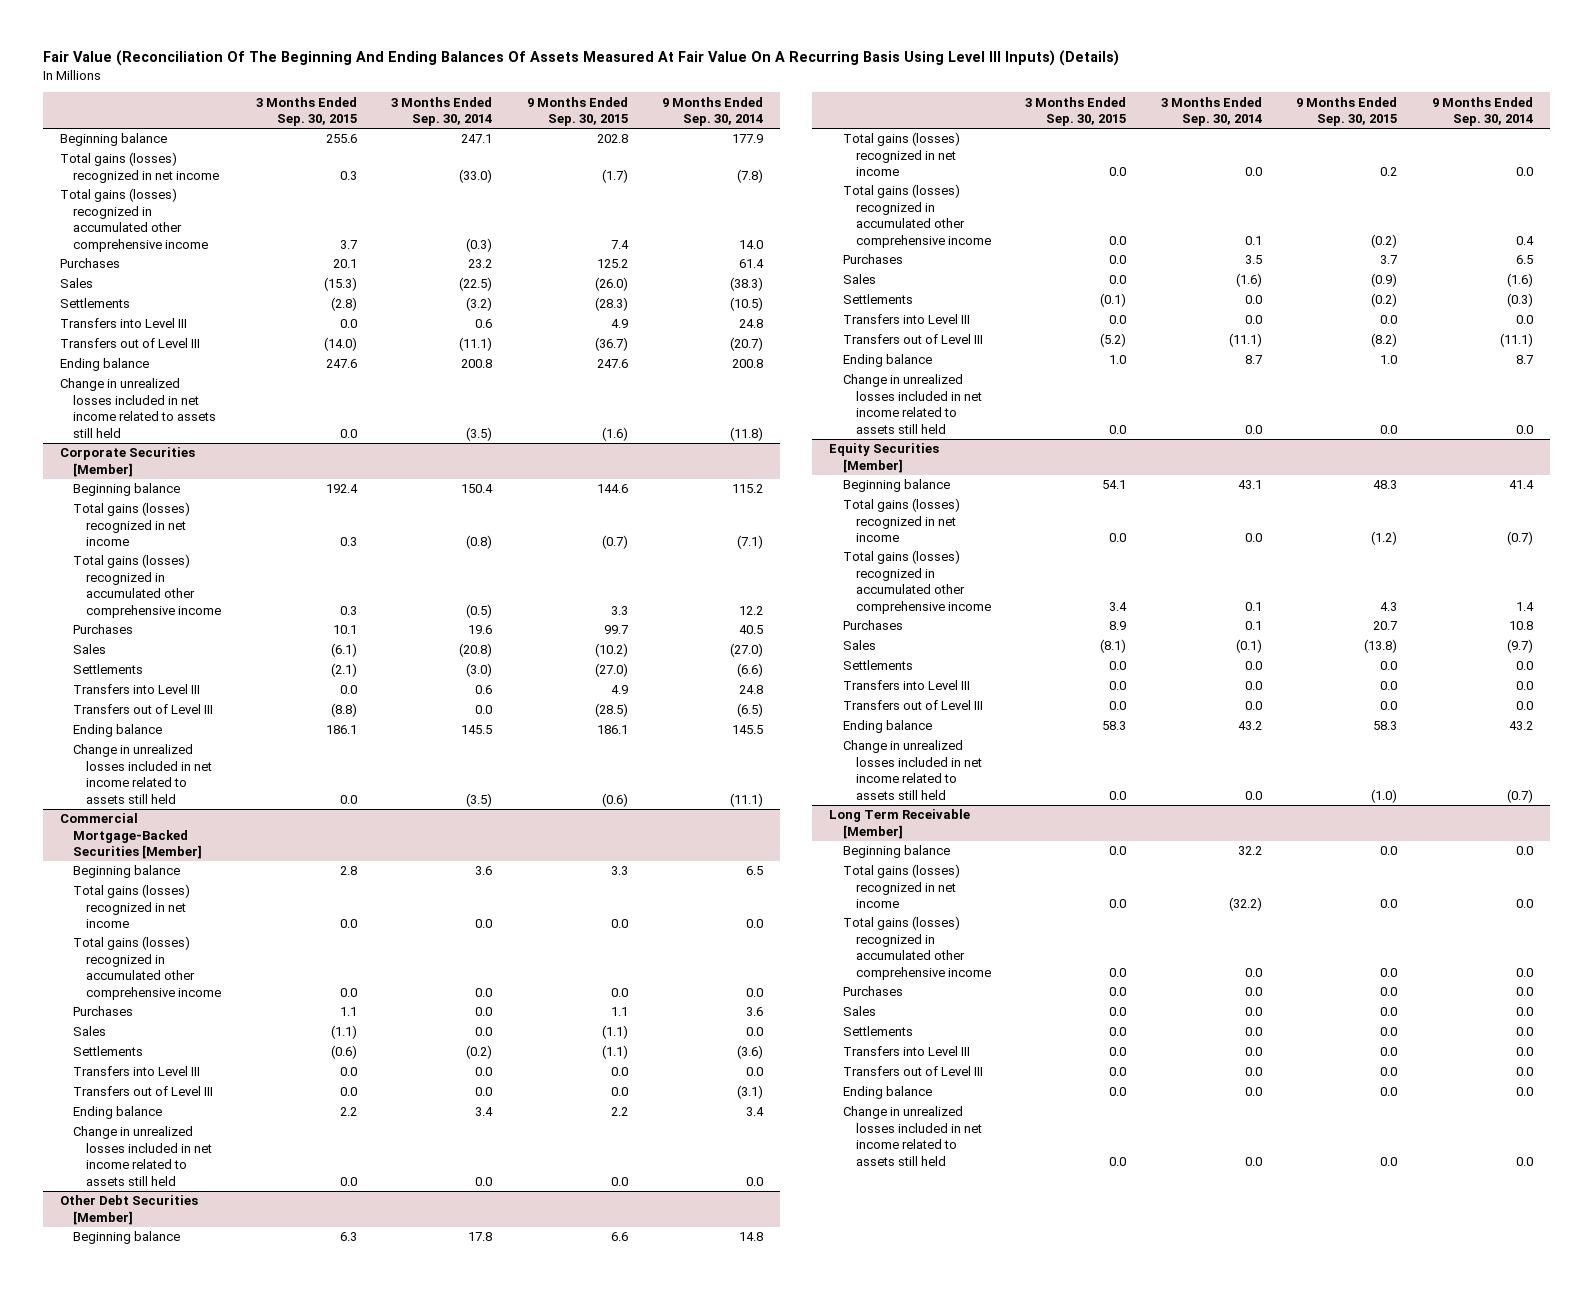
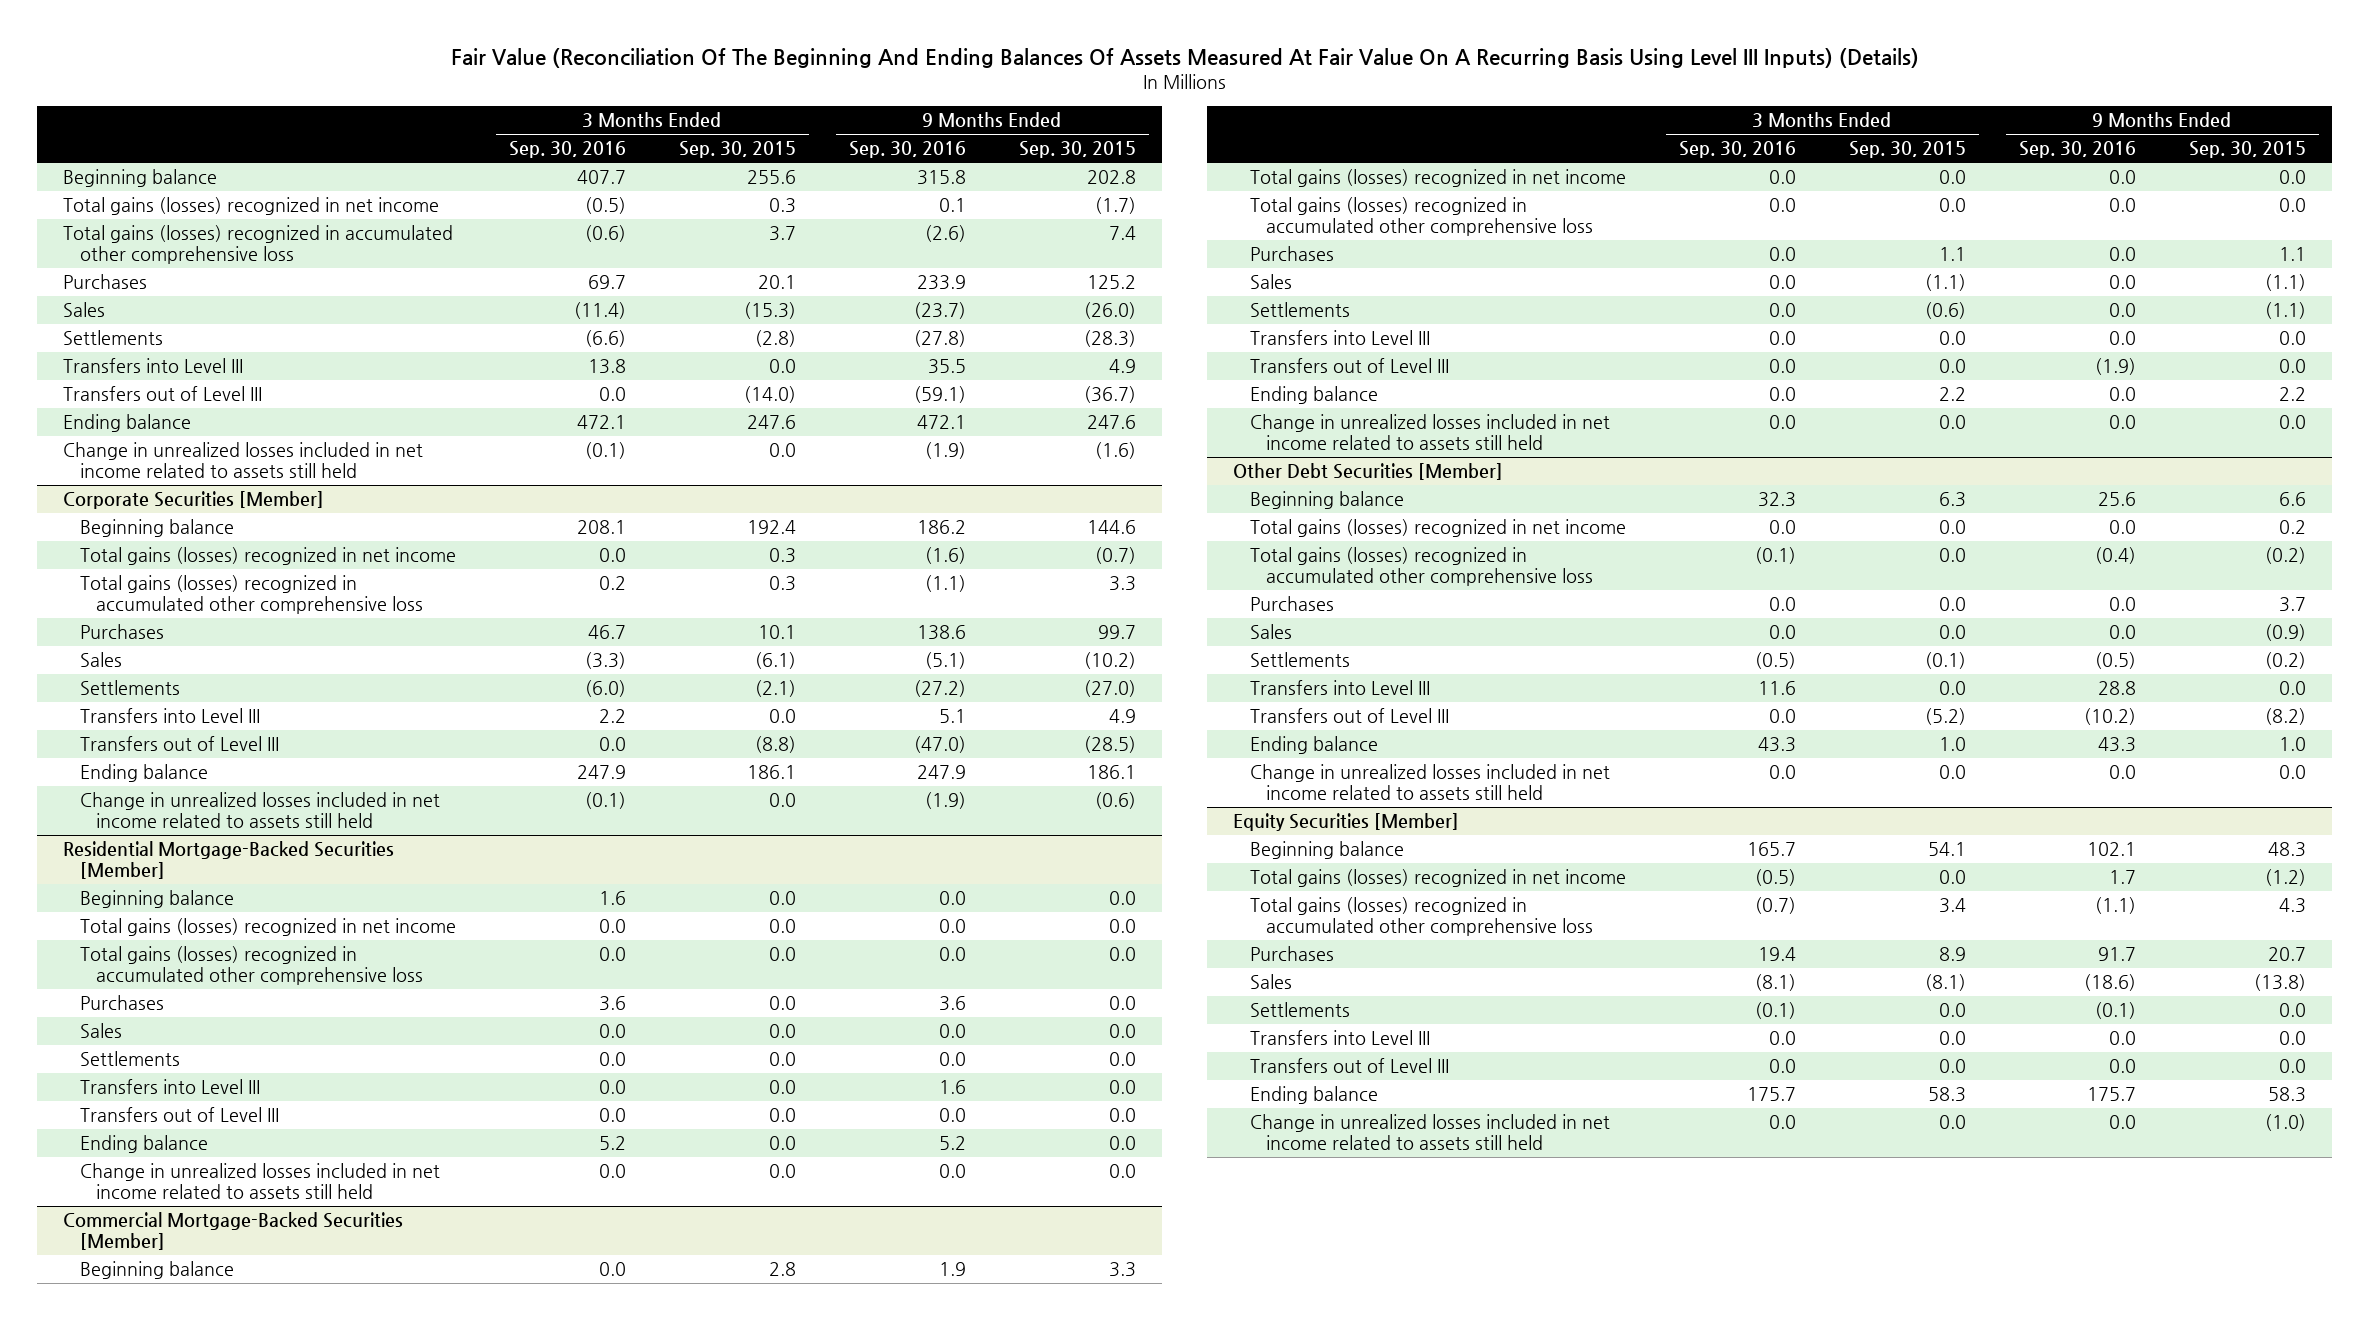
[391,96,493,127] 3 Months Ended Sep. 30, 2014 -> none
[661,96,763,127] 9 Months Ended Sep. 30, 2014 -> none
none -> [508,141,626,159] Sep. 30, 2016
none -> [848,141,966,159] Sep. 30, 2016
[59,188,209,252] Total gains (losses) recognized in accumulated other comprehensive income -> [63,225,454,264] Total gains (losses) recognized in accumulated other comprehensive loss
[73,554,222,618] Total gains (losses) recognized in accumulated other comprehensive income -> [79,575,424,614] Total gains (losses) recognized in accumulated other comprehensive loss
none -> [63,841,395,879] Residential Mortgage-Backed Securities [Member]
none -> [79,890,234,909] Beginning balance
none -> [79,918,456,937] Total gains (losses) recognized in net income
none -> [79,946,424,985] Total gains (losses) recognized in accumulated other comprehensive loss
none -> [79,995,164,1011] Purchases
none -> [79,1023,122,1039] Sales
none -> [79,1051,180,1067] Settlements
none -> [79,1079,260,1095] Transfers into Level III
none -> [79,1107,279,1123] Transfers out of Level III
none -> [79,1135,208,1154] Ending balance
none -> [79,1163,440,1199] Change in unrealized losses included in net income related to assets still held
[73,936,222,1000] Total gains (losses) recognized in accumulated other comprehensive income -> [1249,197,1594,236] Total gains (losses) recognized in accumulated other comprehensive loss
[842,184,991,248] Total gains (losses) recognized in accumulated other comprehensive income -> [1249,547,1594,586] Total gains (losses) recognized in accumulated other comprehensive loss
[842,550,991,614] Total gains (losses) recognized in accumulated other comprehensive income -> [1249,897,1594,936] Total gains (losses) recognized in accumulated other comprehensive loss
[829,809,971,839] Long Term Receivable [Member] -> none
[842,845,950,859] Beginning balance -> none
[842,864,960,909] Total gains (losses) recognized in net income -> none
[842,916,991,980] Total gains (losses) recognized in accumulated other comprehensive income -> none
[842,986,903,997] Purchases -> none
[842,1006,876,1017] Sales -> none
[842,1026,913,1037] Settlements -> none
[842,1046,970,1057] Transfers into Level III -> none
[842,1066,983,1077] Transfers out of Level III -> none
[842,1086,932,1100] Ending balance -> none
[842,1106,982,1166] Change in unrealized losses included in net income related to assets still held -> none

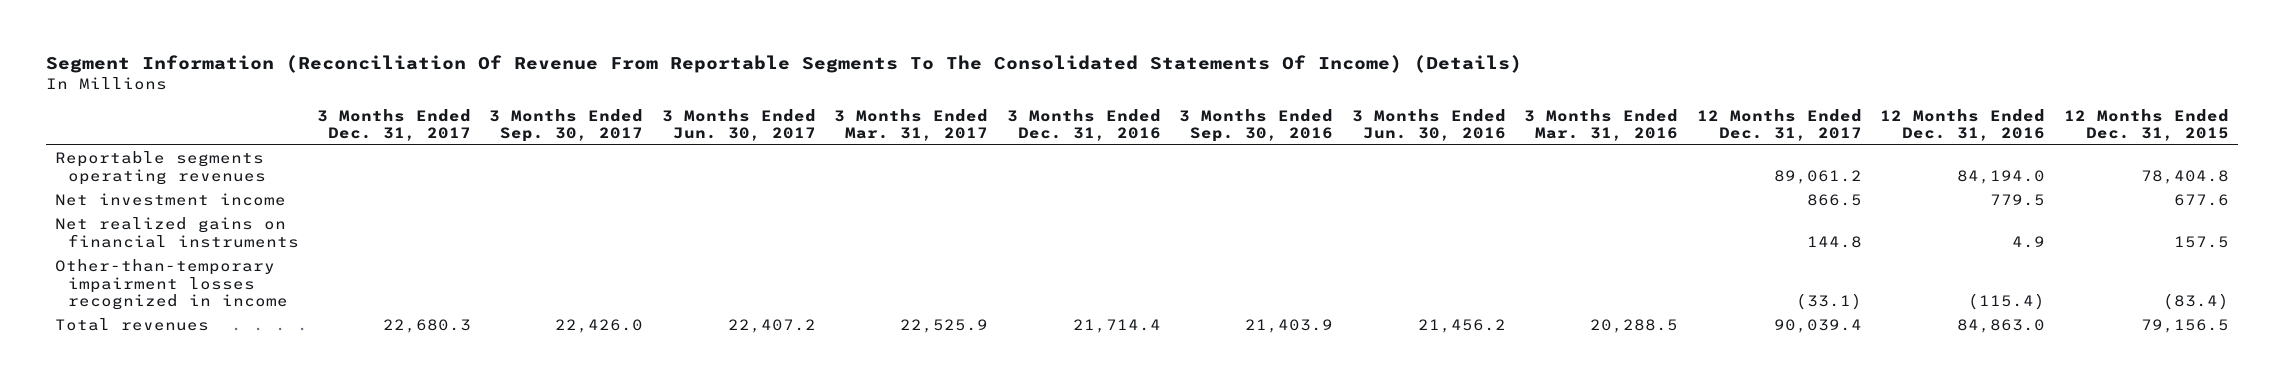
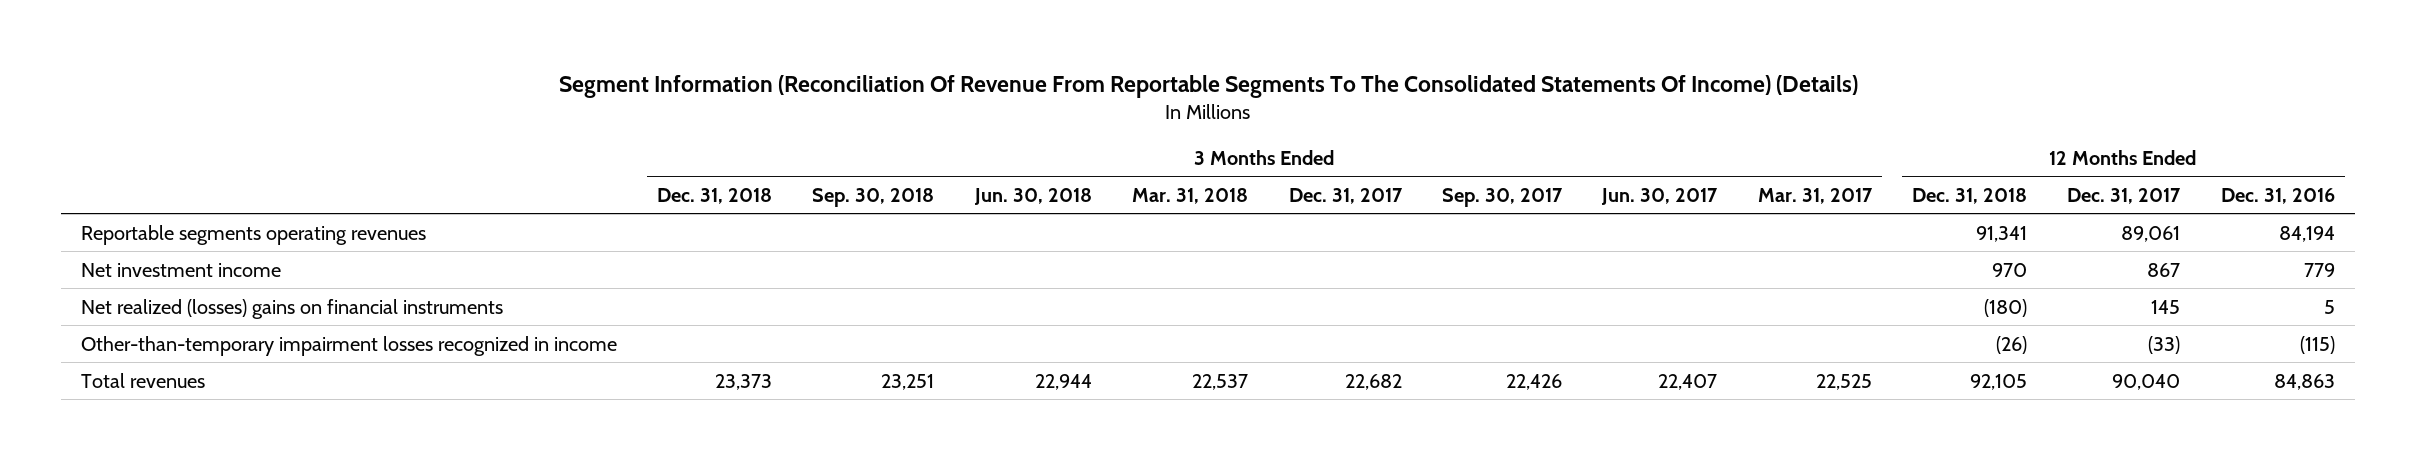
[1006,108,1161,142] 3 Months Ended Dec. 31, 2016 -> none
[1179,108,1334,143] 3 Months Ended Sep. 30, 2016 -> none
[1351,108,1506,142] 3 Months Ended Jun. 30, 2016 -> none
[1524,108,1679,142] 3 Months Ended Mar. 31, 2016 -> none
[2063,108,2229,142] 12 Months Ended Dec. 31, 2015 -> none
none -> [657,187,773,204] Dec. 31, 2018
none -> [812,187,935,207] Sep. 30, 2018
none -> [973,187,1092,205] Jun. 30, 2018
none -> [1132,187,1249,204] Mar. 31, 2018
none -> [1912,187,2028,204] Dec. 31, 2018
[1773,169,1862,184] 89,061.2 -> [2121,225,2181,242] 89,061
[1957,169,2046,184] 84,194.0 -> [2278,225,2335,242] 84,194
[1806,194,1862,207] 866.5 -> [2147,262,2181,277] 867
[1990,194,2046,207] 779.5 -> [2303,262,2335,277] 779
[54,217,299,248] Net realized gains on financial instruments -> [80,298,503,319] Net realized (losses) gains on financial instruments
[1806,235,1862,248] 144.8 -> [2151,299,2181,314] 145
[2012,235,2046,248] 4.9 -> [2323,299,2335,314] 5
[1795,293,1862,311] (33.1) -> [2148,335,2181,354] (33)
[1968,293,2046,311] (115.4) -> [2299,335,2335,354] (115)
[383,319,472,334] 22,680.3 -> [1344,373,1402,390] 22,682
[555,319,644,334] 22,426.0 -> [1505,373,1562,390] 22,426
[727,319,816,334] 22,407.2 -> [1658,373,1718,390] 22,407
[900,319,989,334] 22,525.9 -> [1815,373,1872,390] 22,525
[1773,319,1862,334] 90,039.4 -> [2112,373,2181,390] 90,040
[1957,319,2046,334] 84,863.0 -> [2273,373,2335,390] 84,863

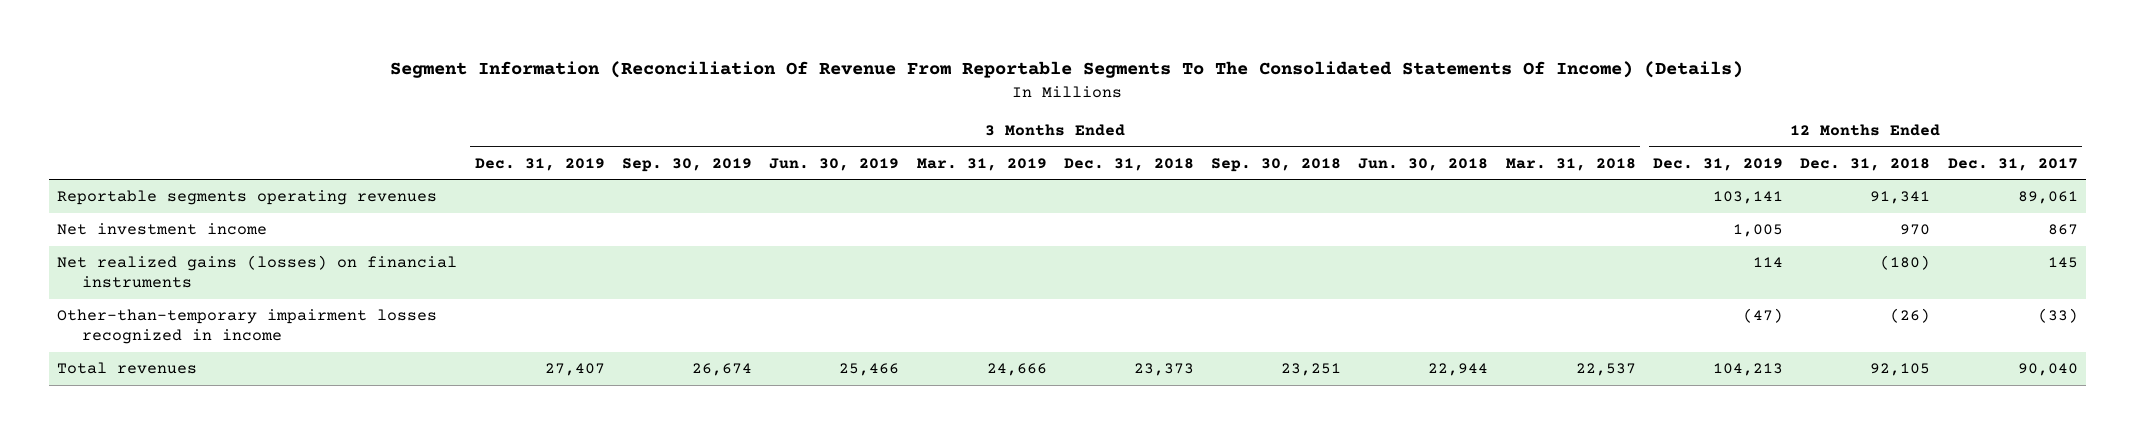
[1288,187,1403,204] Dec. 31, 2017 -> none
[1441,187,1563,207] Sep. 30, 2017 -> none
[1601,187,1719,205] Jun. 30, 2017 -> none
[1757,187,1873,204] Mar. 31, 2017 -> none
[2220,187,2335,204] Dec. 31, 2016 -> none
none -> [474,157,605,171] Dec. 31, 2019
none -> [621,157,752,172] Sep. 30, 2019
none -> [769,157,900,171] Jun. 30, 2019
none -> [916,157,1047,171] Mar. 31, 2019
none -> [1653,157,1784,171] Dec. 31, 2019
[80,298,503,319] Net realized (losses) gains on financial instruments -> [57,255,458,289] Net realized gains (losses) on financial instruments

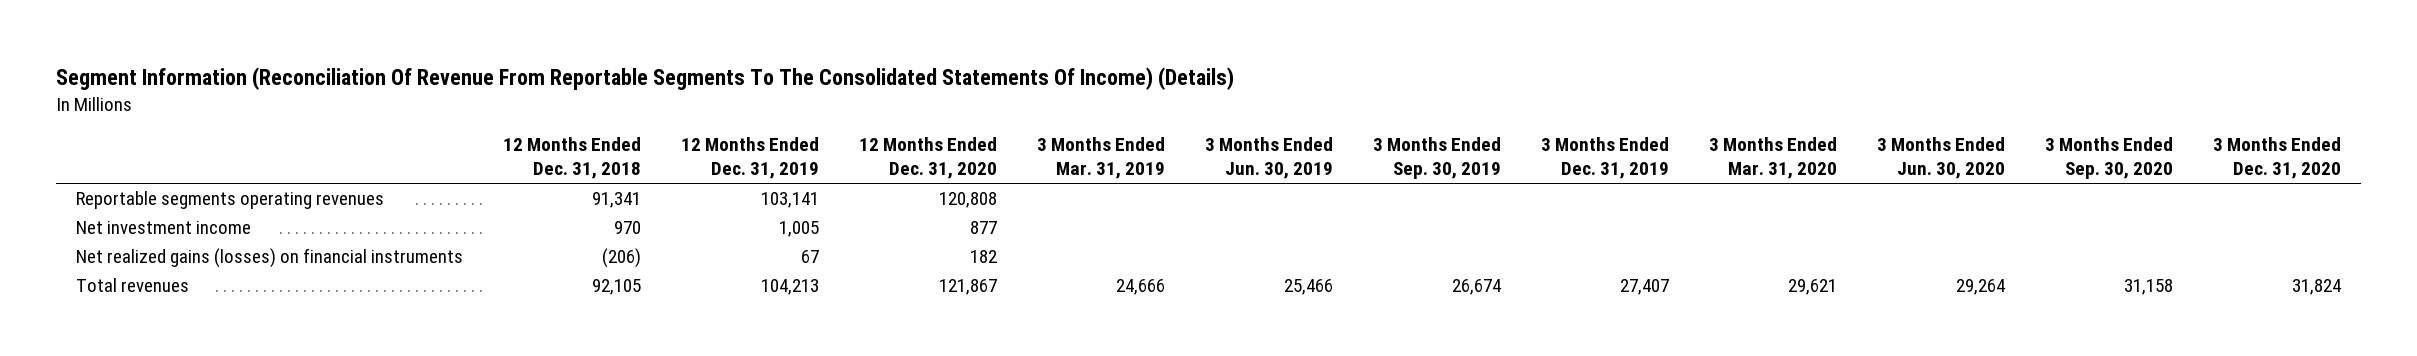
[1063,157,1194,171] Dec. 31, 2018 -> none
[1211,157,1342,172] Sep. 30, 2018 -> none
[1358,157,1489,171] Jun. 30, 2018 -> none
[1505,157,1636,171] Mar. 31, 2018 -> none
[1947,157,2078,171] Dec. 31, 2017 -> none
none -> [858,137,997,180] 12 Months Ended Dec. 31, 2020
none -> [1708,137,1837,180] 3 Months Ended Mar. 31, 2020
none -> [1876,137,2005,180] 3 Months Ended Jun. 30, 2020
none -> [2044,137,2173,180] 3 Months Ended Sep. 30, 2020
none -> [2212,137,2341,180] 3 Months Ended Dec. 31, 2020
[57,309,438,345] Other-than-temporary impairment losses recognized in income -> none
[1753,257,1784,268] 114 -> [800,250,819,264] 67
[1880,255,1931,271] (180) -> [601,248,641,269] (206)

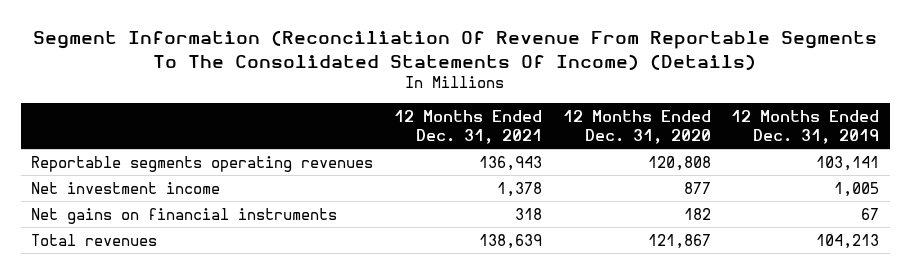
[502,137,641,180] 12 Months Ended Dec. 31, 2018 -> none
[1036,137,1165,180] 3 Months Ended Mar. 31, 2019 -> none
[1204,137,1333,180] 3 Months Ended Jun. 30, 2019 -> none
[1372,137,1501,180] 3 Months Ended Sep. 30, 2019 -> none
[1540,137,1669,180] 3 Months Ended Dec. 31, 2019 -> none
[1708,137,1837,180] 3 Months Ended Mar. 31, 2020 -> none
[1876,137,2005,180] 3 Months Ended Jun. 30, 2020 -> none
[2044,137,2173,180] 3 Months Ended Sep. 30, 2020 -> none
[2212,137,2341,180] 3 Months Ended Dec. 31, 2020 -> none
none -> [393,109,542,144] 12 Months Ended Dec. 31, 2021
[75,248,463,269] Net realized gains (losses) on financial instruments -> [31,207,338,224] Net gains on financial instruments

